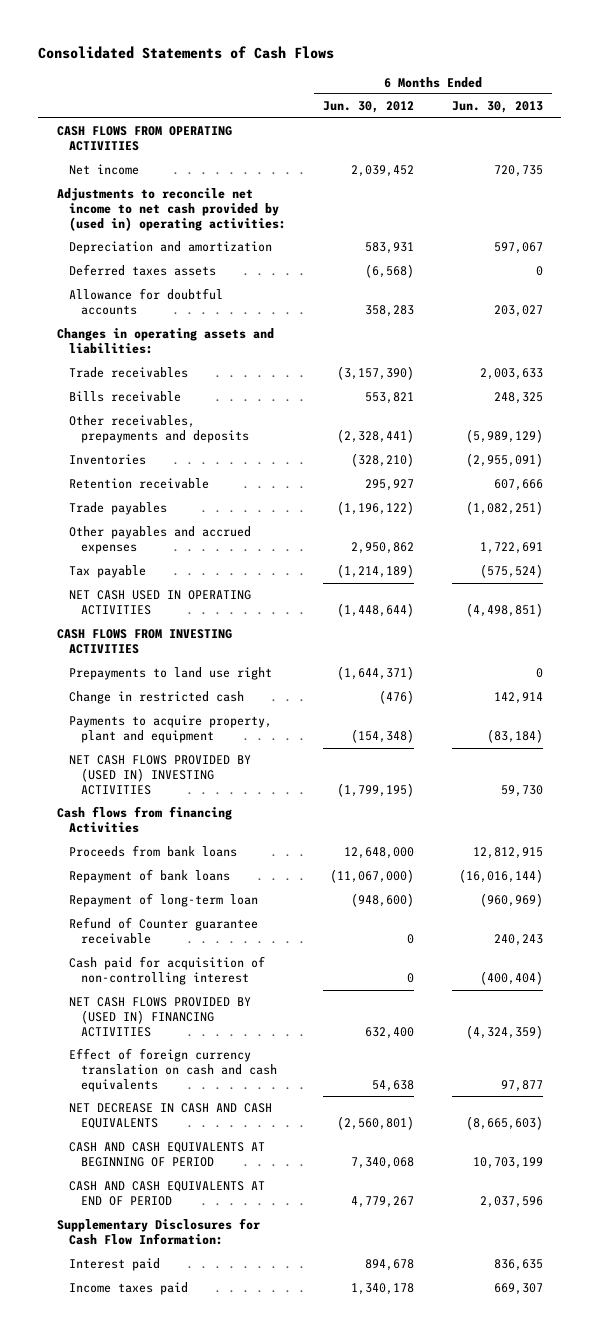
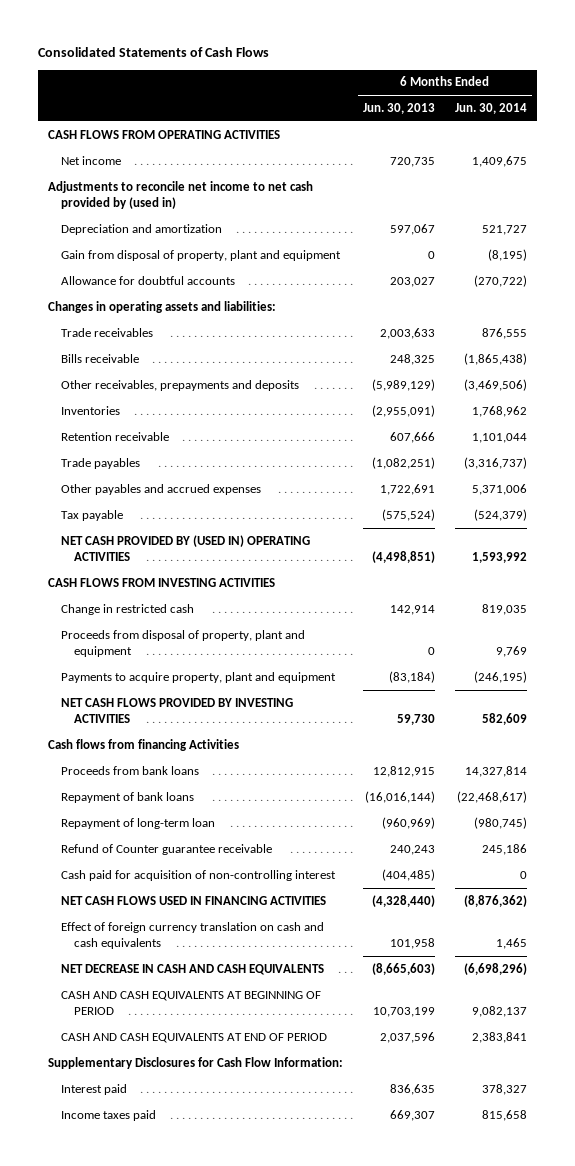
[323,101,415,114] Jun. 30, 2012 -> none
none -> [454,103,527,115] Jun. 30, 2014
[57,188,287,231] Adjustments to reconcile net income to net cash provided by (used in) operating activities: -> [48,180,314,209] Adjustments to reconcile net income to net cash provided by (used in)
[69,264,217,277] Deferred taxes assets -> none
none -> [60,249,341,261] Gain from disposal of property, plant and equipment
[69,590,252,616] NET CASH USED IN OPERATING ACTIVITIES -> [60,534,310,561] NET CASH PROVIDED BY (USED IN) OPERATING ACTIVITIES
[69,667,273,681] Prepayments to land use right -> none
none -> [60,629,305,657] Proceeds from disposal of property, plant and equipment
[69,755,252,795] NET CASH FLOWS PROVIDED BY (USED IN) INVESTING ACTIVITIES -> [60,697,293,723] NET CASH FLOWS PROVIDED BY INVESTING ACTIVITIES
[479,971,543,986] (400,404) -> [381,868,435,881] (404,485)
[69,997,252,1037] NET CASH FLOWS PROVIDED BY (USED IN) FINANCING ACTIVITIES -> [60,895,326,905] NET CASH FLOWS USED IN FINANCING ACTIVITIES
[465,1024,543,1039] (4,324,359) -> [371,894,435,907] (4,328,440)
[500,1079,543,1092] 97,877 -> [389,937,435,949] 101,958

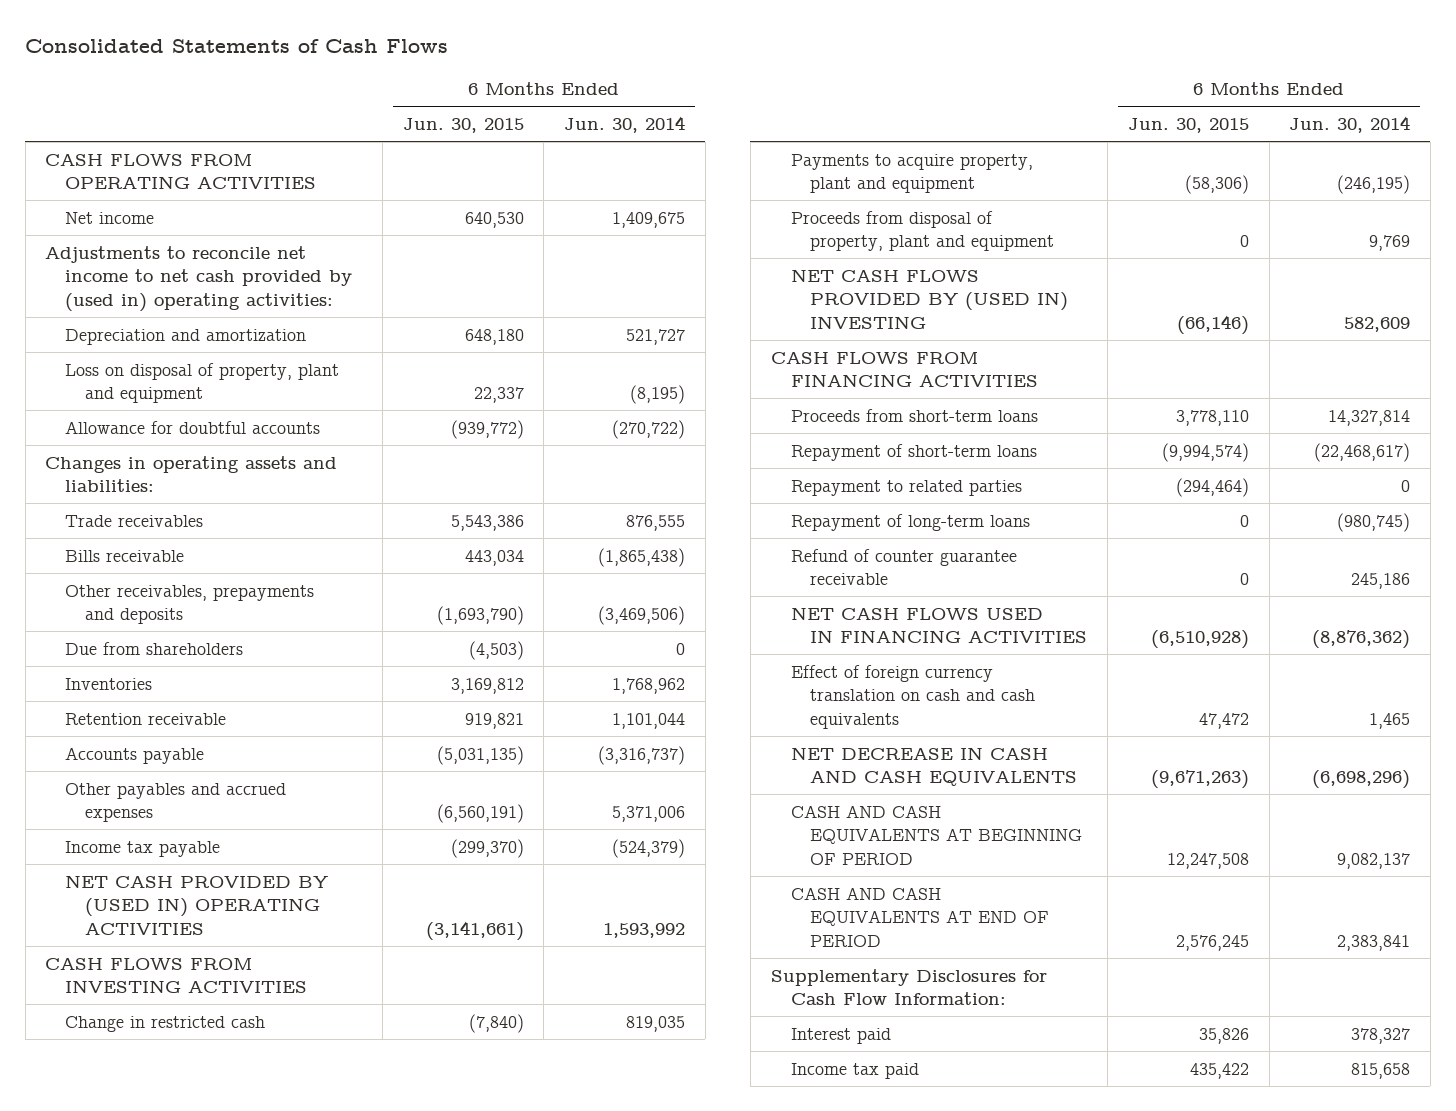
[362,103,435,115] Jun. 30, 2013 -> none
none -> [402,118,524,134] Jun. 30, 2015
[48,180,314,209] Adjustments to reconcile net income to net cash provided by (used in) -> [45,245,353,312] Adjustments to reconcile net income to net cash provided by (used in) operating activities:
[60,249,341,261] Gain from disposal of property, plant and equipment -> [65,362,340,404] Loss on disposal of property, plant and equipment
none -> [65,641,244,655] Due from shareholders
[60,457,140,469] Trade payables -> [65,746,205,764] Accounts payable
[60,509,123,521] Tax payable -> [65,840,221,857] Income tax payable
[60,869,336,881] Cash paid for acquisition of non-controlling interest -> none
[60,629,305,657] Proceeds from disposal of property, plant and equipment -> [790,210,1055,252] Proceeds from disposal of property, plant and equipment
[60,697,293,723] NET CASH FLOWS PROVIDED BY INVESTING ACTIVITIES -> [790,268,1069,329] NET CASH FLOWS PROVIDED BY (USED IN) INVESTING
[48,738,240,751] Cash flows from financing Activities -> [770,351,1038,388] CASH FLOWS FROM FINANCING ACTIVITIES
[60,765,199,775] Proceeds from bank loans -> [790,408,1038,422] Proceeds from short-term loans
[60,791,194,803] Repayment of bank loans -> [790,443,1037,461] Repayment of short-term loans
none -> [790,479,1022,496] Repayment to related parties
[60,817,215,829] Repayment of long-term loan -> [790,513,1030,531] Repayment of long-term loans
[60,843,272,855] Refund of Counter guarantee receivable -> [790,548,1017,586] Refund of counter guarantee receivable
[60,1109,156,1121] Income taxes paid -> [790,1062,919,1079] Income tax paid

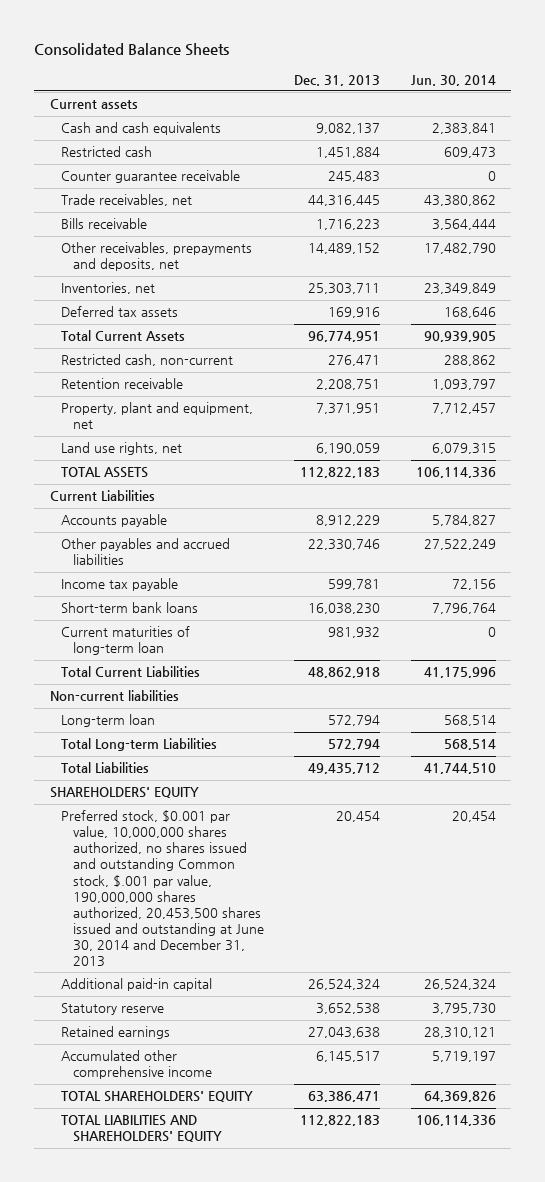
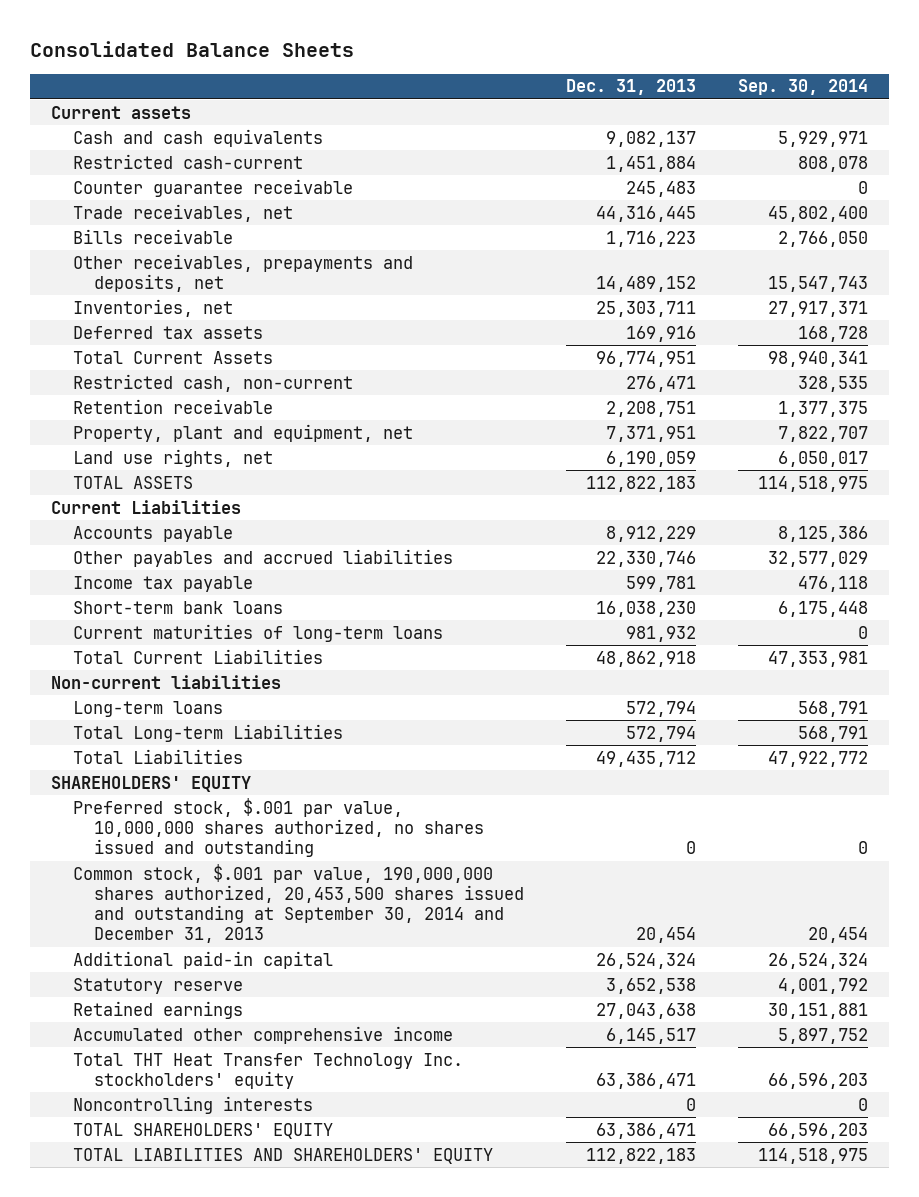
[410,74,496,86] Jun. 30, 2014 -> none
none -> [737,79,868,96] Sep. 30, 2014
[61,146,153,158] Restricted cash -> [72,153,303,169] Restricted cash-current
[61,626,191,656] Current maturities of long-term loan -> [72,623,443,642] Current maturities of long-term loans
[61,714,156,728] Long-term loan -> [72,700,223,717] Long-term loans
none -> [72,797,485,858] Preferred stock, $.001 par value, 10,000,000 shares authorized, no shares issued and outstanding
[61,810,264,967] Preferred stock, $0.001 par value, 10,000,000 shares authorized, no shares issued and outstanding Common stock, $.001 par value, 190,000,000 shares authorized, 20,453,500 shares issued and outstanding at June 30, 2014 and December 31, 2013 -> [72,863,525,944] Common stock, $.001 par value, 190,000,000 shares authorized, 20,453,500 shares issued and outstanding at September 30, 2014 and December 31, 2013
none -> [72,1052,463,1089] Total THT Heat Transfer Technology Inc. stockholders' equity
none -> [72,1095,313,1114] Noncontrolling interests

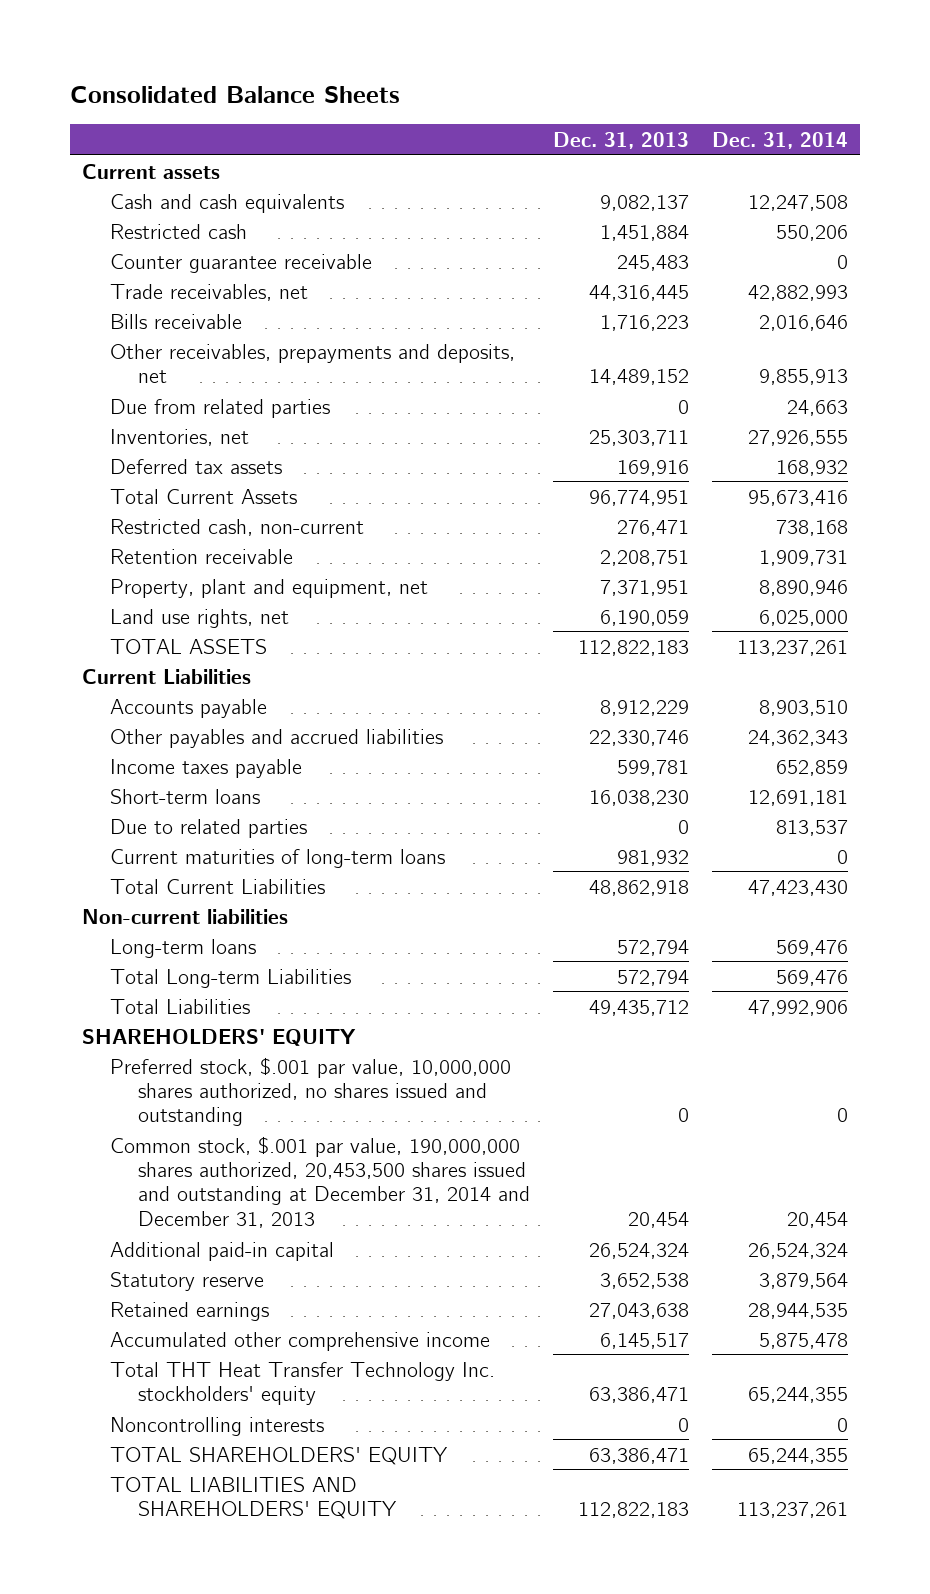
[737,79,868,96] Sep. 30, 2014 -> none
none -> [712,131,849,149] Dec. 31, 2014
[72,153,303,169] Restricted cash-current -> [109,223,247,239] Restricted cash
none -> [109,398,330,418] Due from related parties
[72,575,253,592] Income tax payable -> [109,758,302,778] Income taxes payable
[72,600,283,614] Short-term bank loans -> [109,788,260,804] Short-term loans
none -> [109,818,307,838] Due to related parties
[72,863,525,944] Common stock, $.001 par value, 190,000,000 shares authorized, 20,453,500 shares issued and outstanding at September 30, 2014 and December 31, 2013 -> [109,1135,531,1228] Common stock, $.001 par value, 190,000,000 shares authorized, 20,453,500 shares issued and outstanding at December 31, 2014 and December 31, 2013

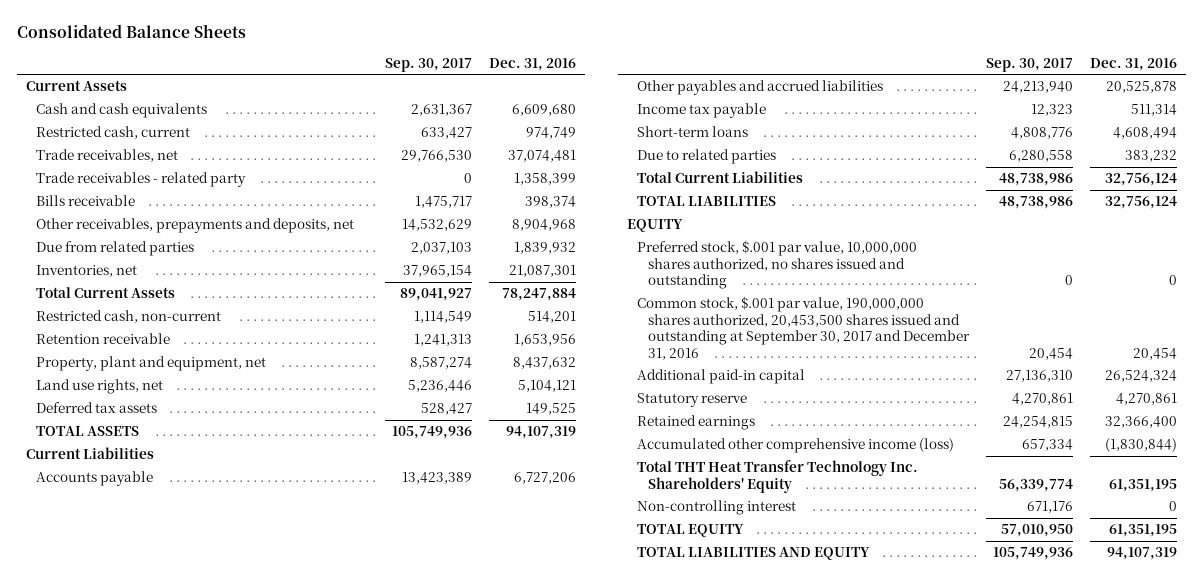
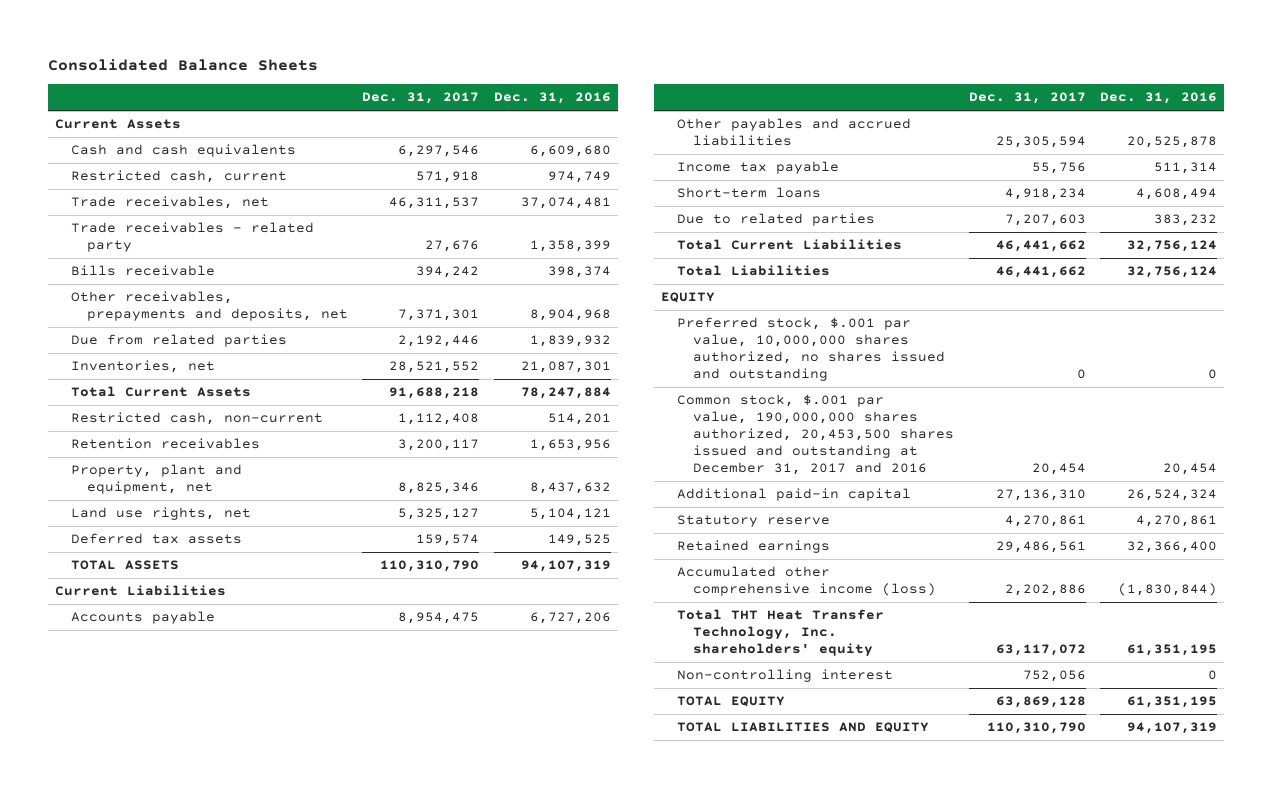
[385,57,473,72] Sep. 30, 2017 -> none
none -> [362,92,480,105] Dec. 31, 2017
[36,333,171,345] Retention receivable -> [70,438,260,450] Retention receivables
[637,196,777,207] TOTAL LIABILITIES -> [677,265,831,277] Total Liabilities
[637,296,970,360] Common stock, $.001 par value, 190,000,000 shares authorized, 20,453,500 shares issued and outstanding at September 30, 2017 and December 31, 2016 -> [677,394,955,475] Common stock, $.001 par value, 190,000,000 shares authorized, 20,453,500 shares issued and outstanding at December 31, 2017 and 2016
[637,460,919,493] Total THT Heat Transfer Technology Inc. Shareholders' Equity -> [677,609,885,657] Total THT Heat Transfer Technology, Inc. shareholders' equity

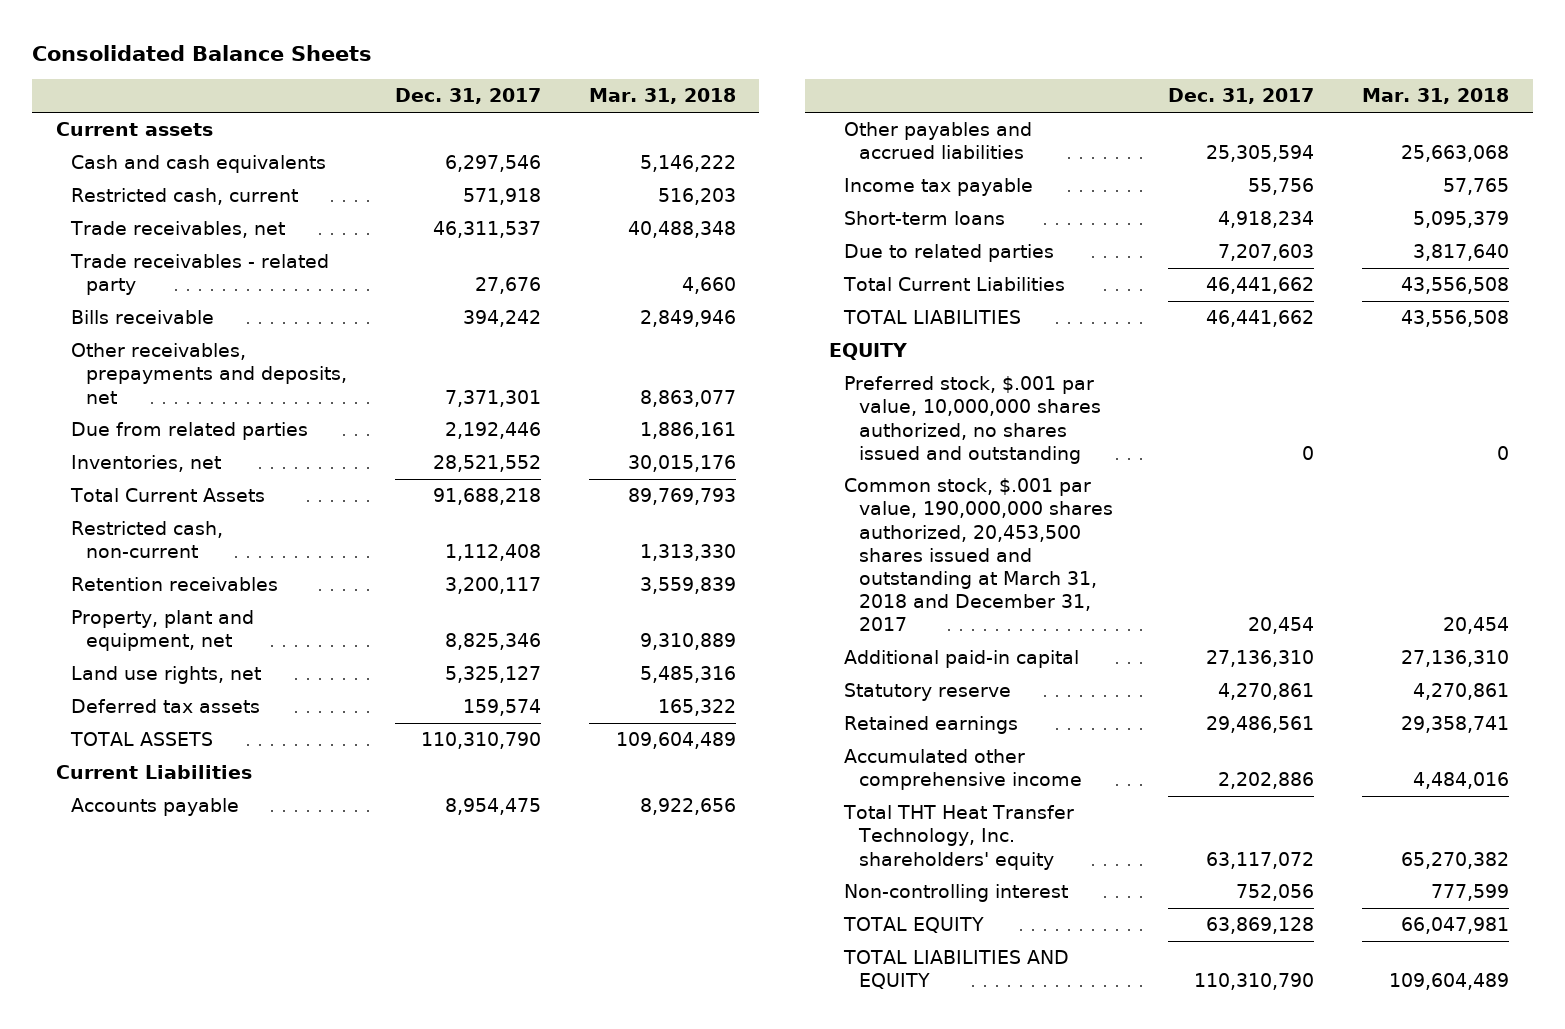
[493,92,611,105] Dec. 31, 2016 -> none
none -> [588,88,736,105] Mar. 31, 2018
[54,119,181,130] Current Assets -> [55,122,213,137] Current assets
[677,265,831,277] Total Liabilities -> [843,310,1022,325] TOTAL LIABILITIES
[677,394,955,475] Common stock, $.001 par value, 190,000,000 shares authorized, 20,453,500 shares issued and outstanding at December 31, 2017 and 2016 -> [844,478,1114,632] Common stock, $.001 par value, 190,000,000 shares authorized, 20,453,500 shares issued and outstanding at March 31, 2018 and December 31, 2017
[677,566,937,597] Accumulated other comprehensive income (loss) -> [844,749,1083,791] Accumulated other comprehensive income

